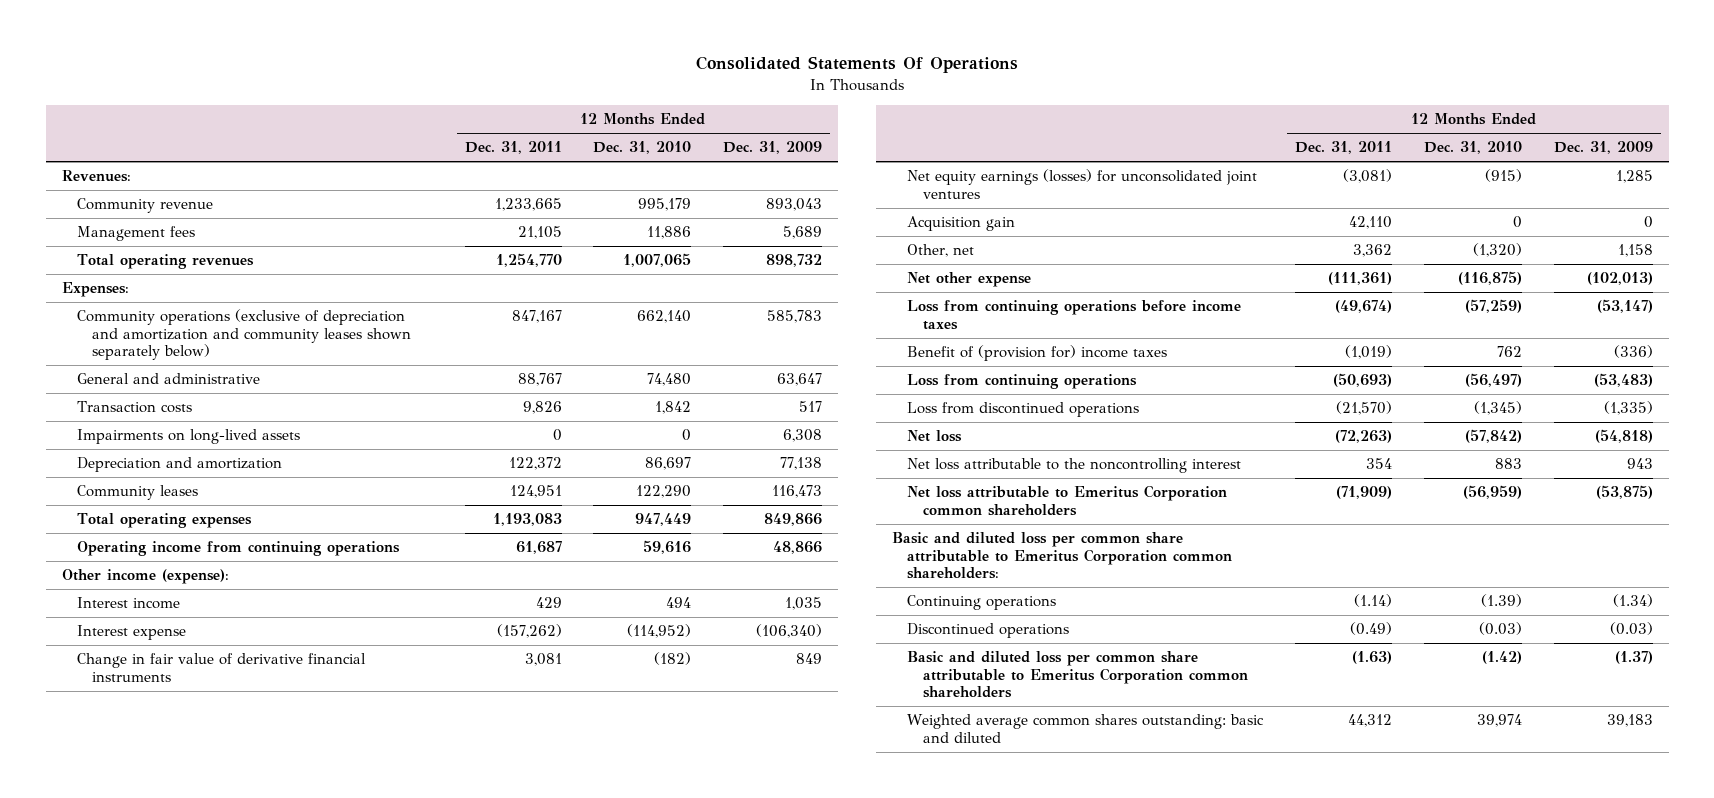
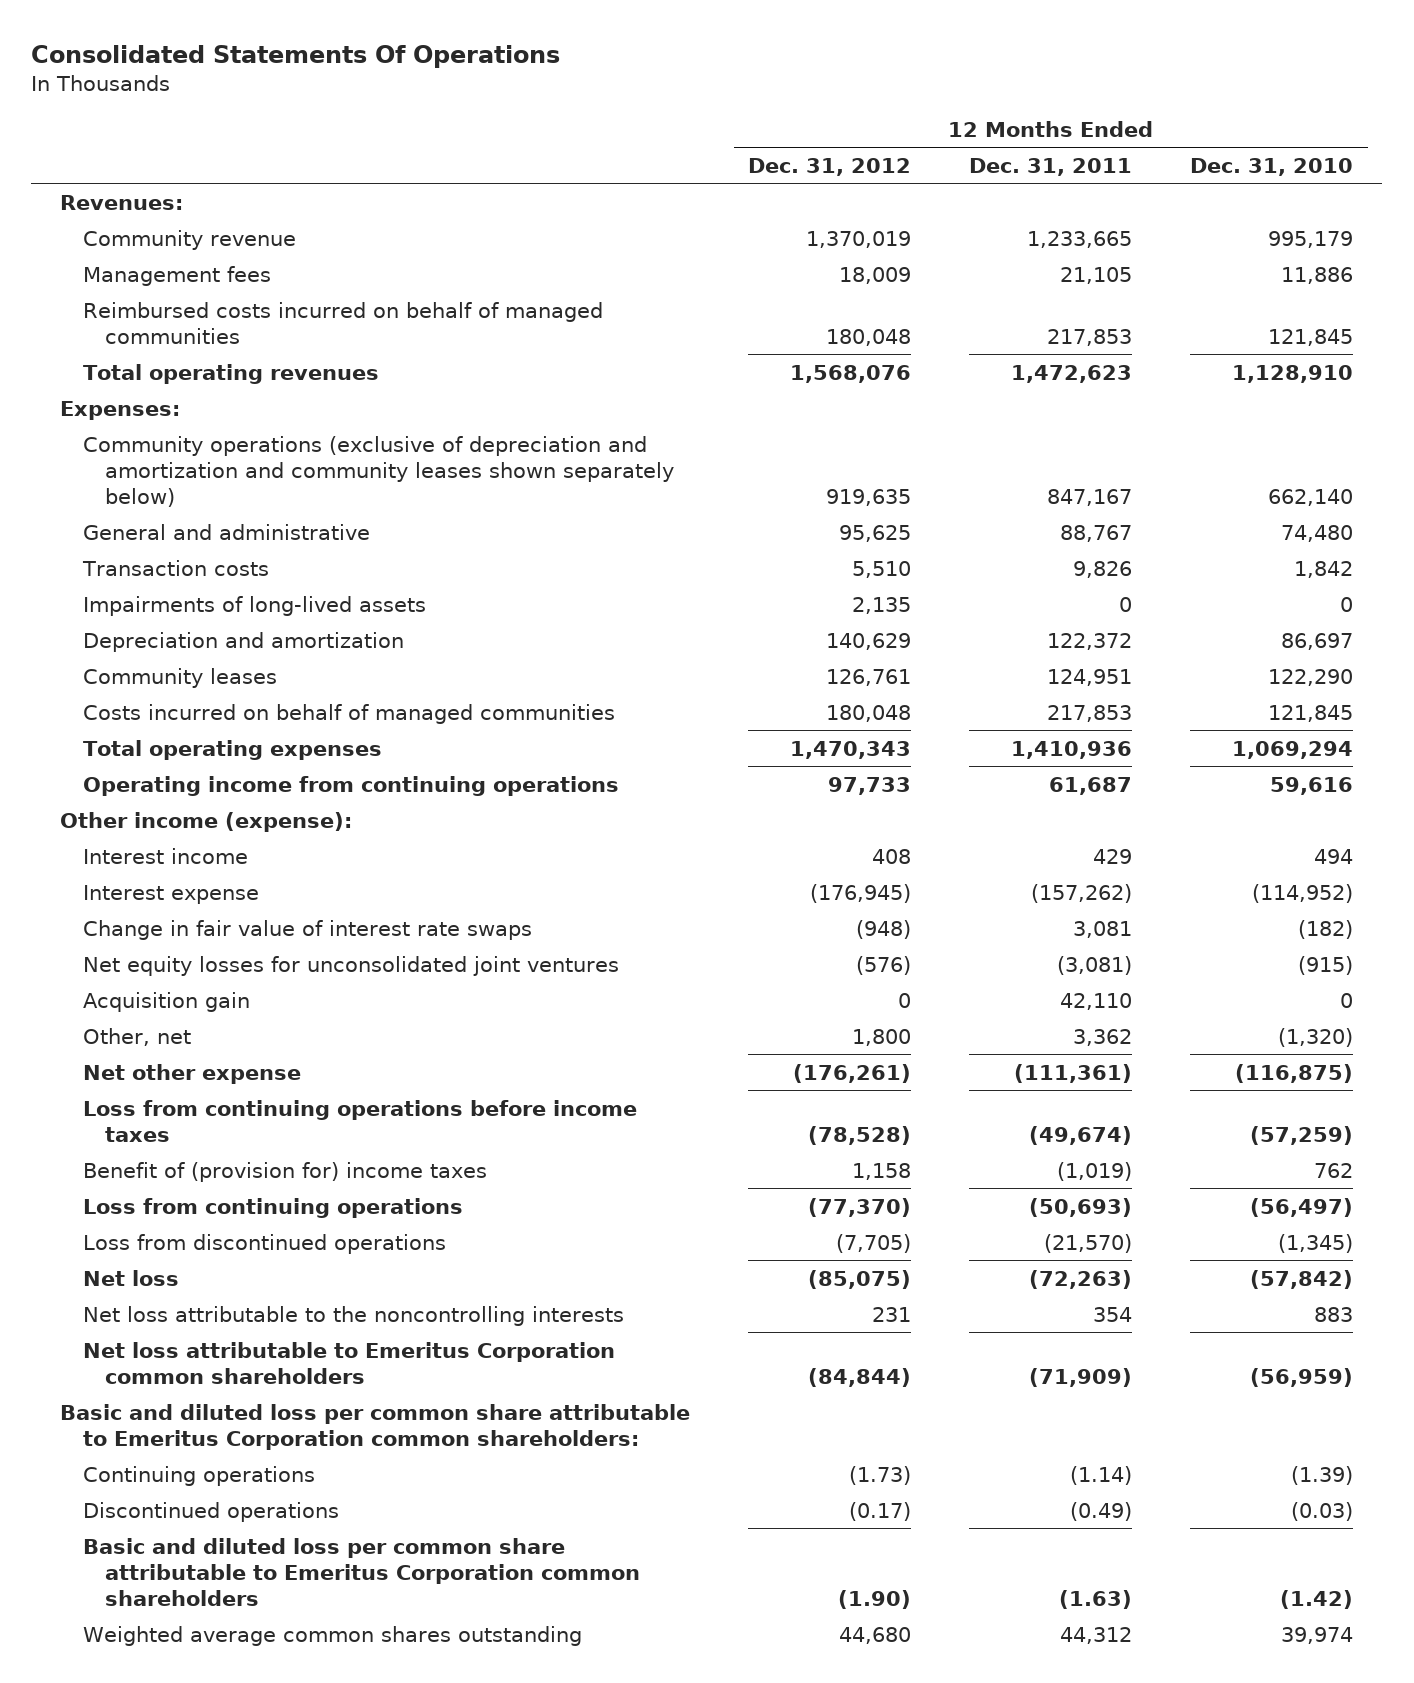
[723,141,823,155] Dec. 31, 2009 -> none
none -> [748,157,912,176] Dec. 31, 2012
none -> [82,301,603,344] Reimbursed costs incurred on behalf of managed communities
[495,253,562,268] 1,254,770 -> [1011,364,1133,383] 1,472,623
[623,253,692,268] 1,007,065 -> [1232,364,1354,383] 1,128,910
[76,429,300,445] Impairments on long-lived assets -> [82,595,426,616] Impairments of long-lived assets
none -> [82,703,615,724] Costs incurred on behalf of managed communities
[492,513,562,527] 1,193,083 -> [1011,740,1133,759] 1,410,936
[635,513,692,527] 947,449 -> [1232,740,1354,759] 1,069,294
[76,653,366,682] Change in fair value of derivative financial instruments -> [82,919,532,940] Change in fair value of interest rate swaps
[907,169,1258,199] Net equity earnings (losses) for unconsolidated joint ventures -> [82,955,619,976] Net equity losses for unconsolidated joint ventures
[907,458,1242,474] Net loss attributable to the noncontrolling interest -> [82,1305,624,1326] Net loss attributable to the noncontrolling interests
[907,714,1265,743] Weighted average common shares outstanding: basic and diluted -> [82,1625,582,1646] Weighted average common shares outstanding

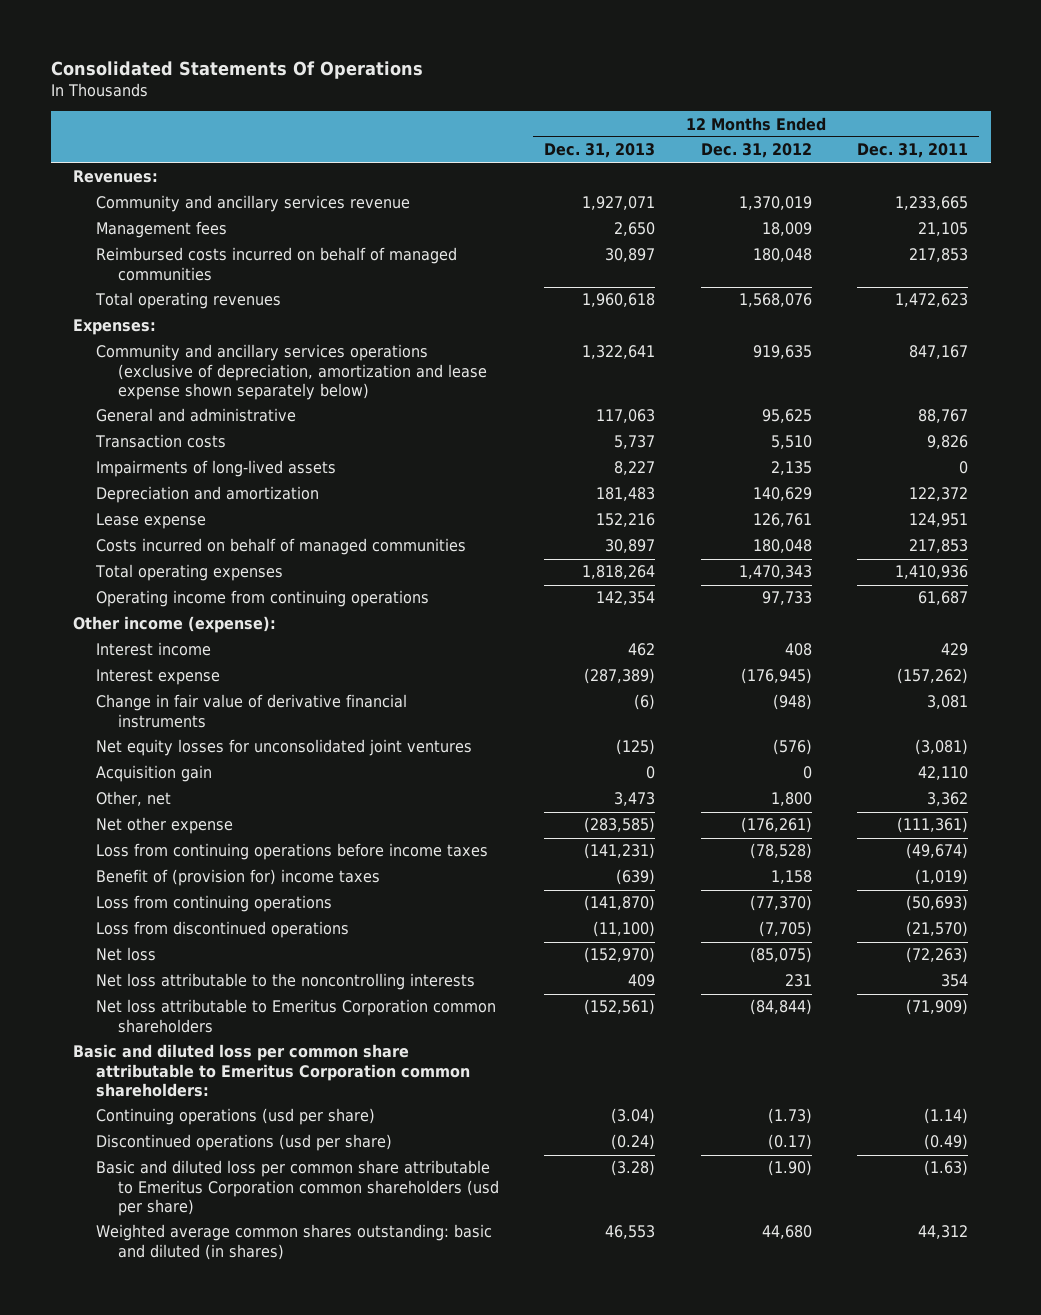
[1190,157,1354,176] Dec. 31, 2010 -> none
none -> [544,143,656,159] Dec. 31, 2013
[82,229,296,250] Community revenue -> [95,195,410,213] Community and ancillary services revenue
[82,435,674,507] Community operations (exclusive of depreciation and amortization and community leases shown separately below) -> [95,344,488,401] Community and ancillary services operations (exclusive of depreciation, amortization and lease expense shown separately below)
[82,667,277,688] Community leases -> [95,513,206,530] Lease expense
[82,919,532,940] Change in fair value of interest rate swaps -> [95,694,407,728] Change in fair value of derivative financial instruments
[82,1465,315,1486] Continuing operations -> [95,1108,375,1126] Continuing operations (usd per share)
[82,1501,339,1522] Discontinued operations -> [95,1134,392,1152] Discontinued operations (usd per share)
[82,1537,640,1606] Basic and diluted loss per common share attributable to Emeritus Corporation common shareholders -> [95,1160,500,1217] Basic and diluted loss per common share attributable to Emeritus Corporation common shareholders (usd per share)
[82,1625,582,1646] Weighted average common shares outstanding -> [95,1224,492,1260] Weighted average common shares outstanding: basic and diluted (in shares)

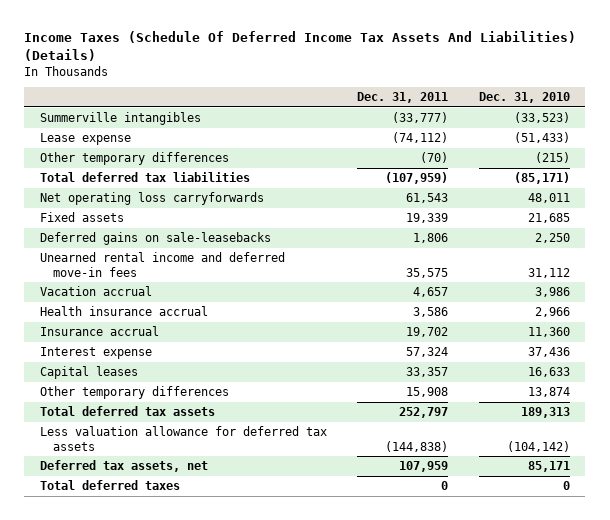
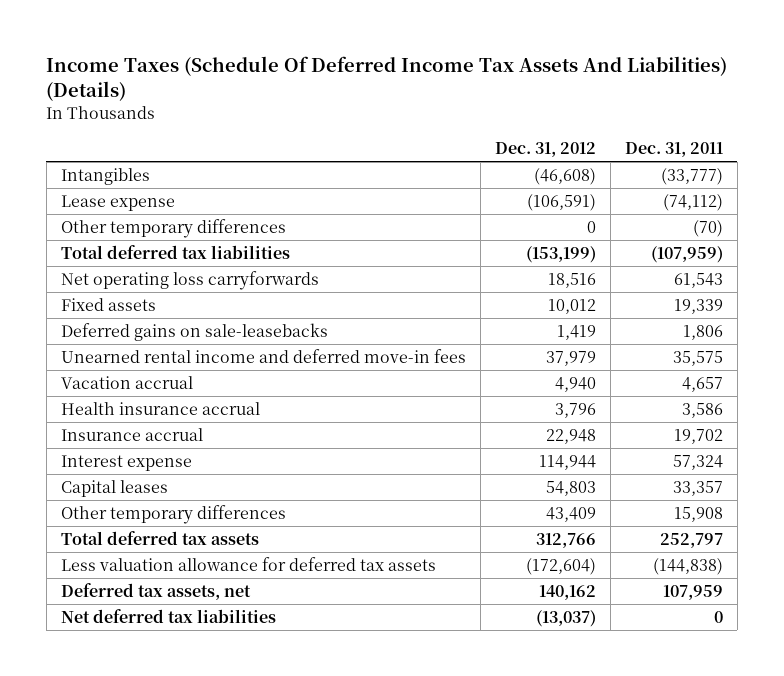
[479,92,571,104] Dec. 31, 2010 -> none
none -> [494,141,596,157] Dec. 31, 2012
[39,112,201,126] Summerville intangibles -> [60,168,150,186] Intangibles
[39,480,180,491] Total deferred taxes -> [60,609,276,624] Net deferred tax liabilities

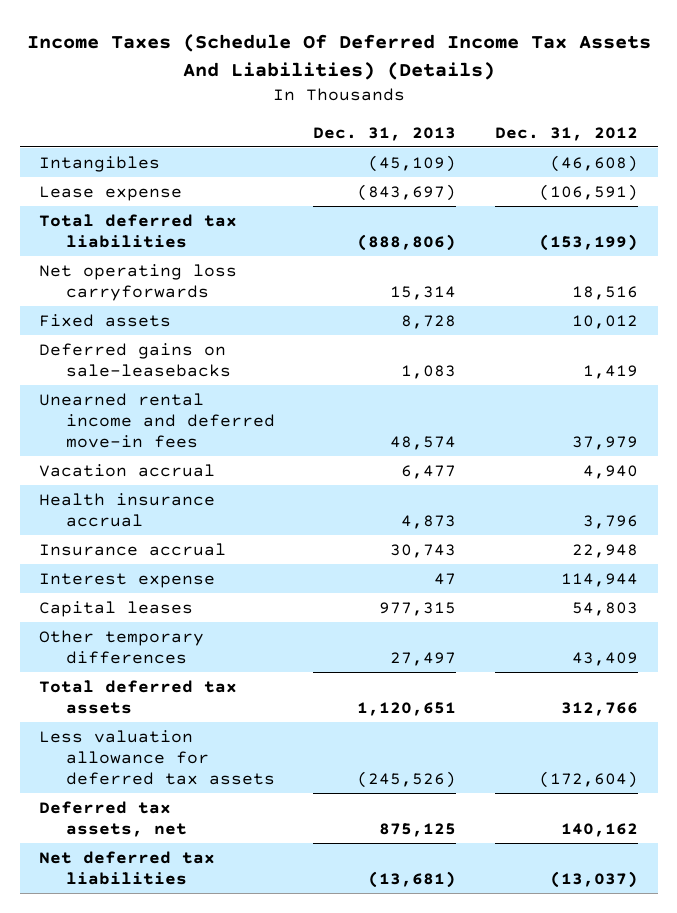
[624,141,723,157] Dec. 31, 2011 -> none
none -> [313,126,457,141] Dec. 31, 2013
[60,219,286,239] Other temporary differences -> none

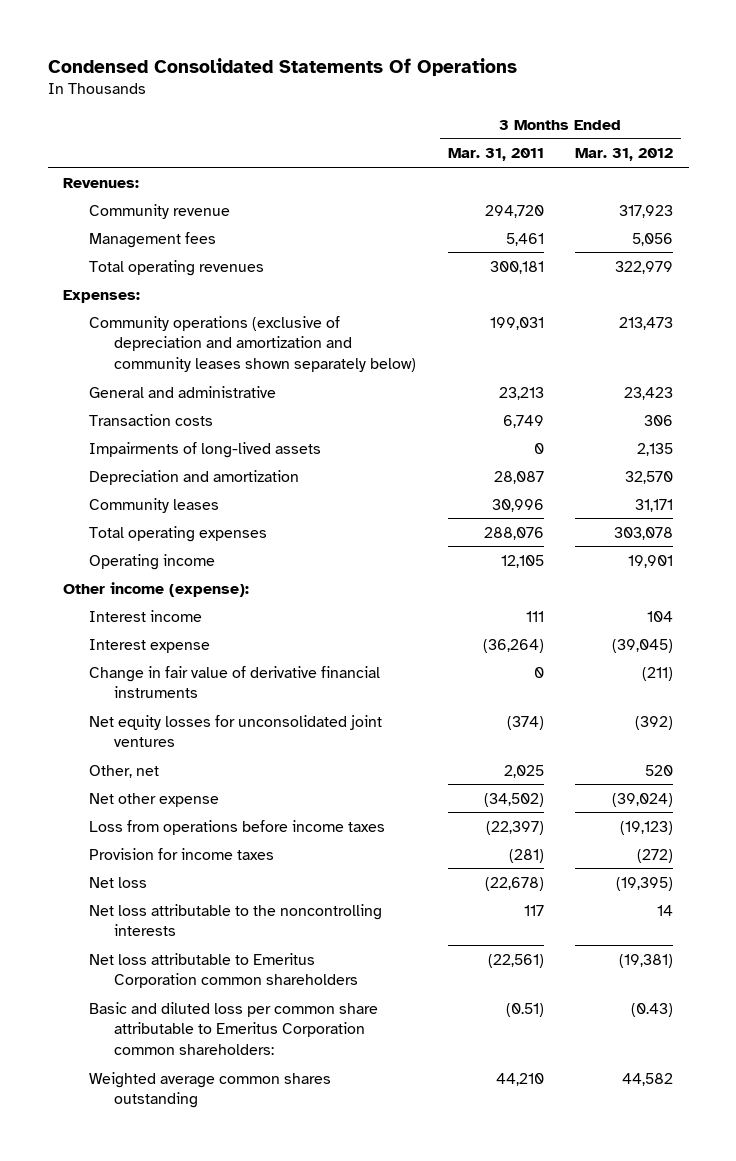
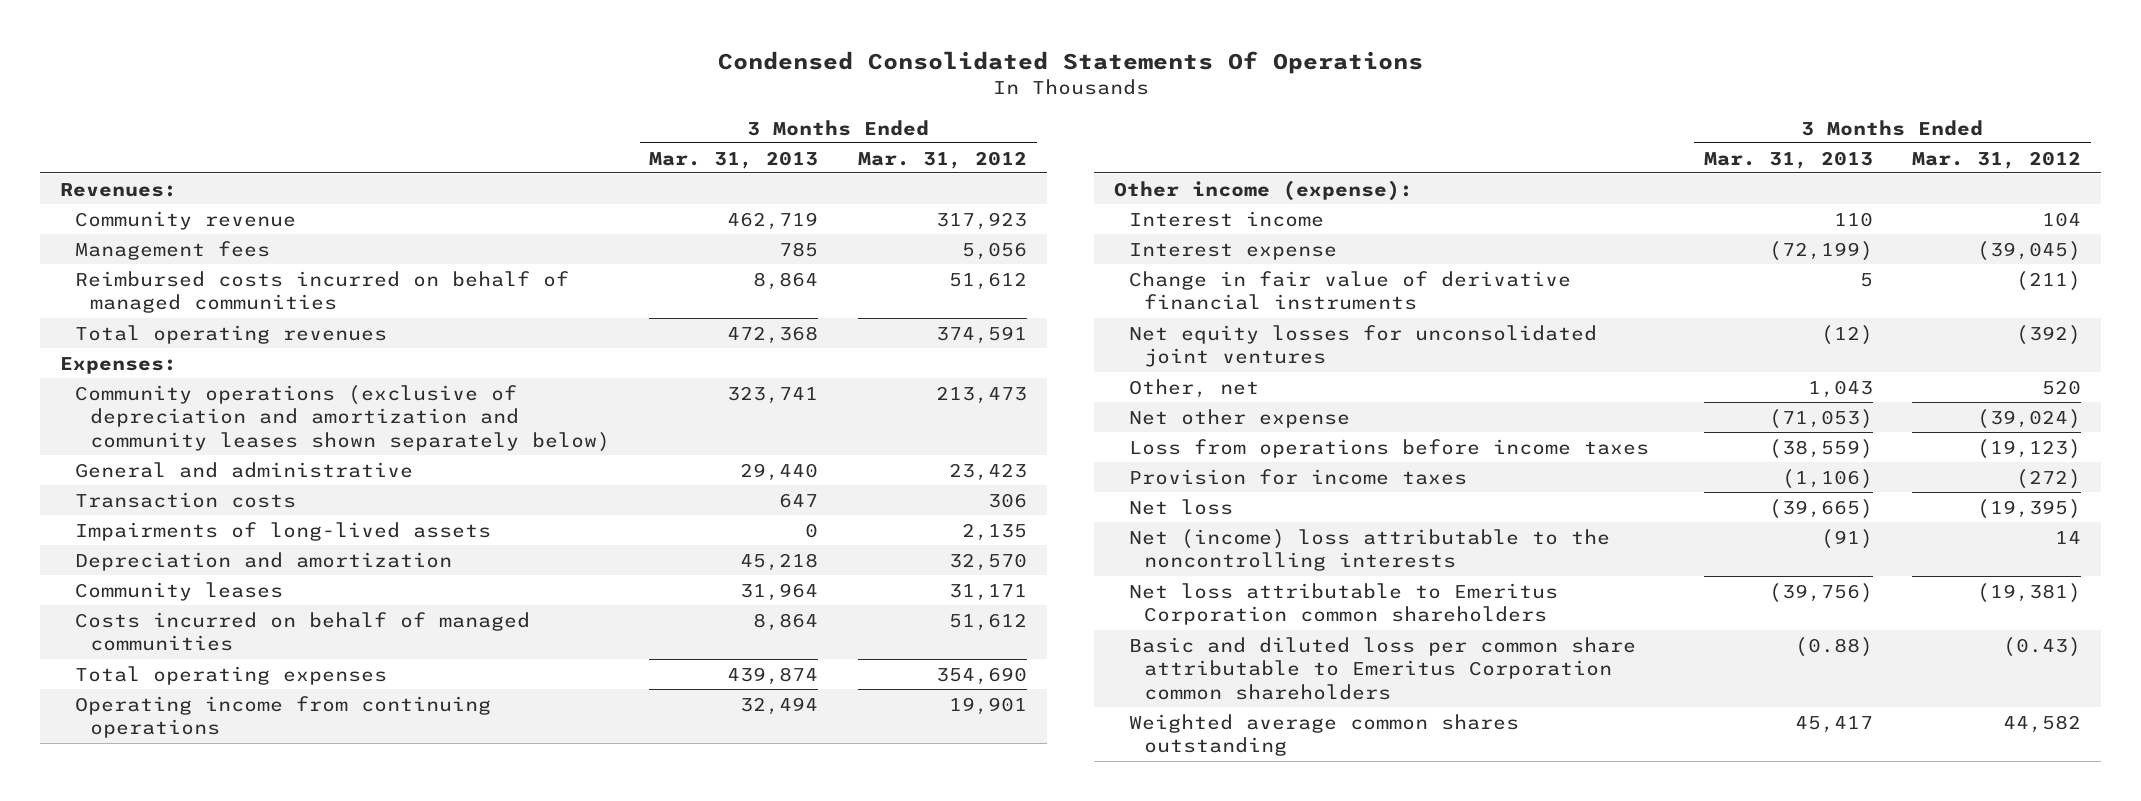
[447,148,544,162] Mar. 31, 2011 -> none
none -> [649,150,819,169] Mar. 31, 2013
none -> [74,270,569,314] Reimbursed costs incurred on behalf of managed communities
[614,260,673,274] 322,979 -> [936,325,1028,344] 374,591
none -> [74,611,530,652] Costs incurred on behalf of managed communities
[613,526,673,540] 303,078 -> [936,666,1028,685] 354,690
[88,553,215,570] Operating income -> [74,695,491,739] Operating income from continuing operations
[88,903,382,937] Net loss attributable to the noncontrolling interests -> [1128,528,1610,572] Net (income) loss attributable to the noncontrolling interests
[88,1001,378,1055] Basic and diluted loss per common share attributable to Emeritus Corporation common shareholders: -> [1128,636,1636,700] Basic and diluted loss per common share attributable to Emeritus Corporation common shareholders

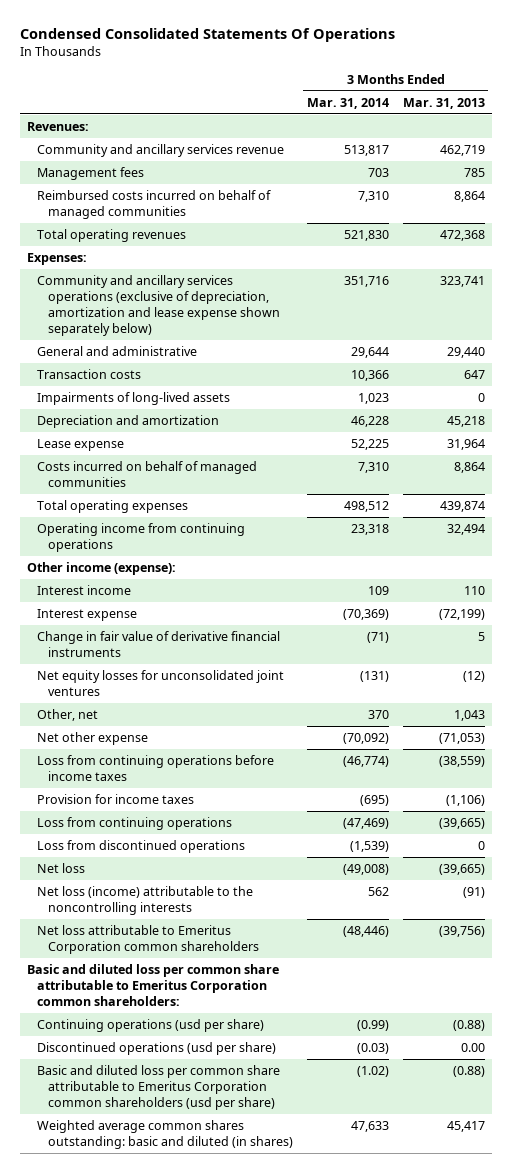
[858,150,1028,169] Mar. 31, 2012 -> none
none -> [306,97,389,109] Mar. 31, 2014
[74,210,296,230] Community revenue -> [37,143,285,157] Community and ancillary services revenue
[74,384,610,452] Community operations (exclusive of depreciation and amortization and community leases shown separately below) -> [37,274,280,336] Community and ancillary services operations (exclusive of depreciation, amortization and lease expense shown separately below)
[74,581,283,601] Community leases -> [37,438,125,451] Lease expense
[1128,438,1649,458] Loss from operations before income taxes -> [37,754,275,781] Loss from continuing operations before income taxes
none -> [37,816,233,830] Loss from continuing operations
none -> [37,839,246,853] Loss from discontinued operations
[1128,528,1610,572] Net (income) loss attributable to the noncontrolling interests -> [37,885,254,915] Net loss (income) attributable to the noncontrolling interests
none -> [26,963,279,1006] Basic and diluted loss per common share attributable to Emeritus Corporation common shareholders:
none -> [37,1018,265,1032] Continuing operations (usd per share)
none -> [37,1041,277,1055] Discontinued operations (usd per share)
[1128,636,1636,700] Basic and diluted loss per common share attributable to Emeritus Corporation common shareholders -> [37,1064,281,1110] Basic and diluted loss per common share attributable to Emeritus Corporation common shareholders (usd per share)
[1128,713,1519,757] Weighted average common shares outstanding -> [37,1119,293,1149] Weighted average common shares outstanding: basic and diluted (in shares)

